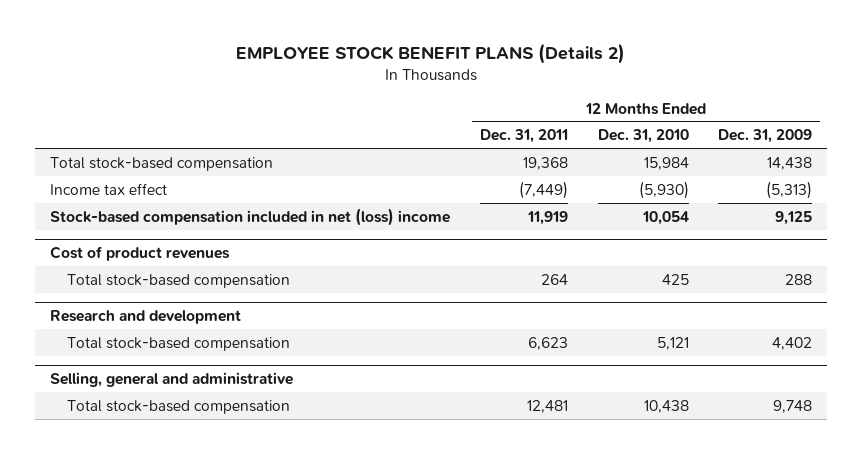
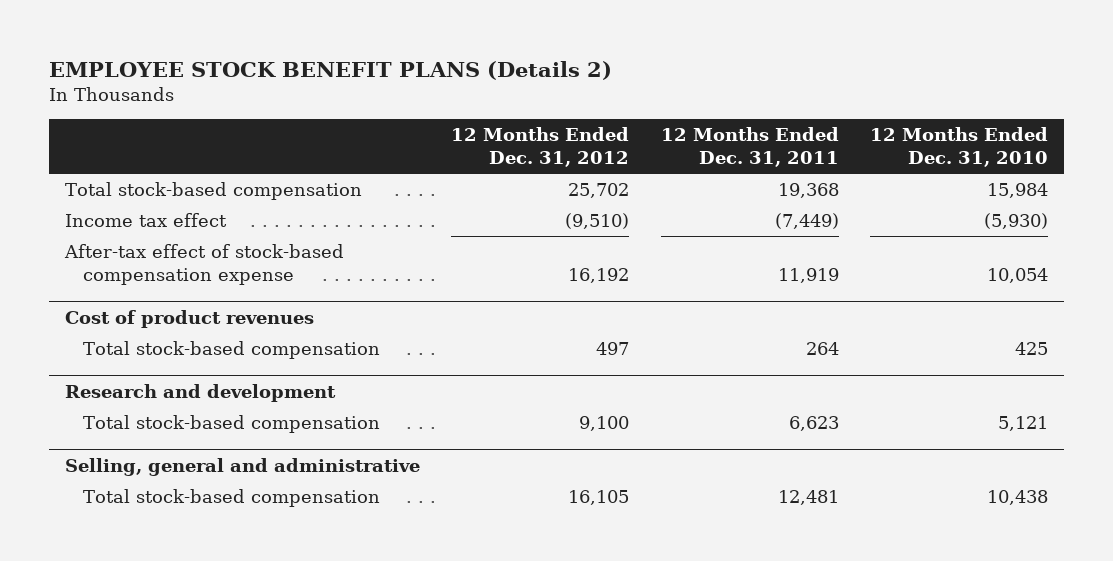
[718,129,813,144] Dec. 31, 2009 -> none
none -> [451,127,630,168] 12 Months Ended Dec. 31, 2012
[49,207,450,226] Stock-based compensation included in net (loss) income -> [64,244,345,286] After-tax effect of stock-based compensation expense

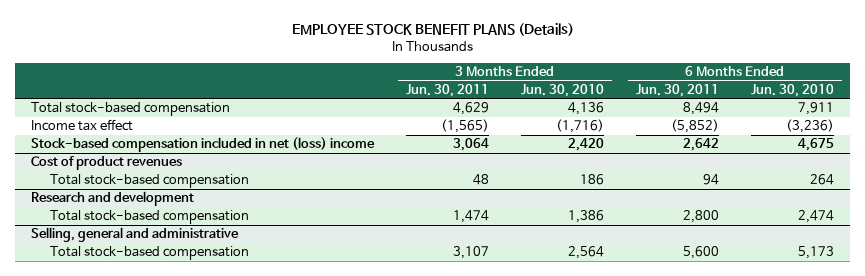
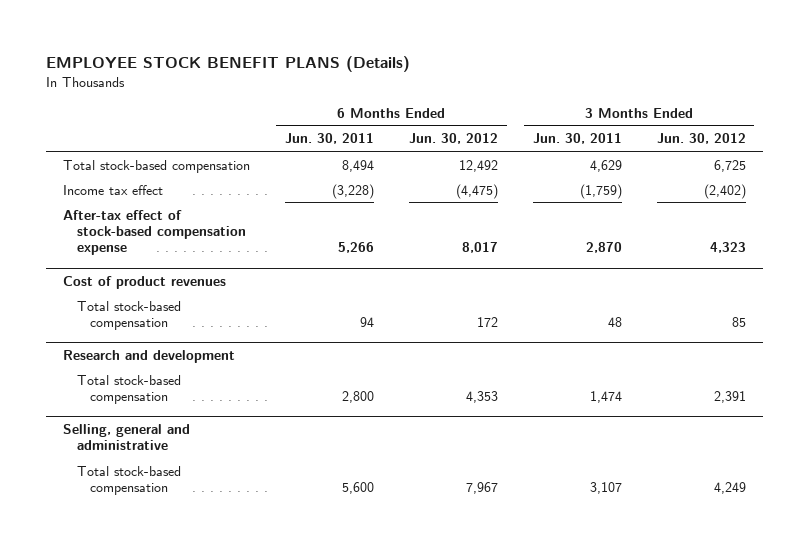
[521,83,605,97] Jun. 30, 2010 -> none
[751,83,835,97] Jun. 30, 2010 -> none
none -> [408,133,498,145] Jun. 30, 2012
none -> [656,133,746,145] Jun. 30, 2012
[441,119,490,134] (1,565) -> [579,183,622,199] (1,759)
[671,119,720,134] (5,852) -> [332,183,375,199] (3,228)
[31,137,376,153] Stock-based compensation included in net (loss) income -> [63,209,246,256] After-tax effect of stock-based compensation expense
[453,138,490,152] 3,064 -> [585,242,622,254] 2,870
[683,138,720,152] 2,642 -> [338,242,375,254] 5,266

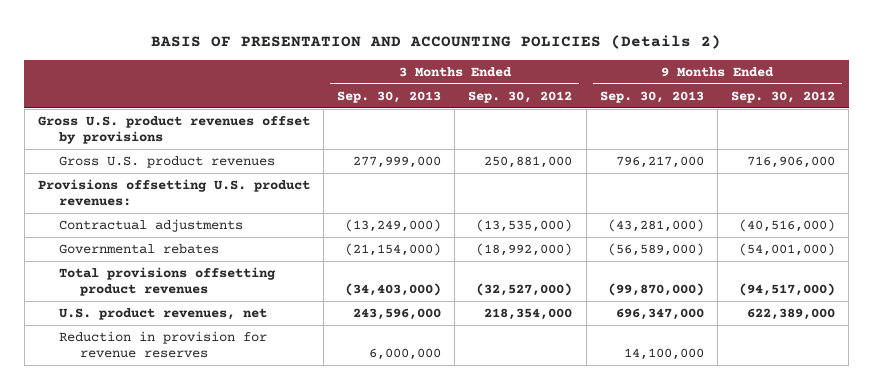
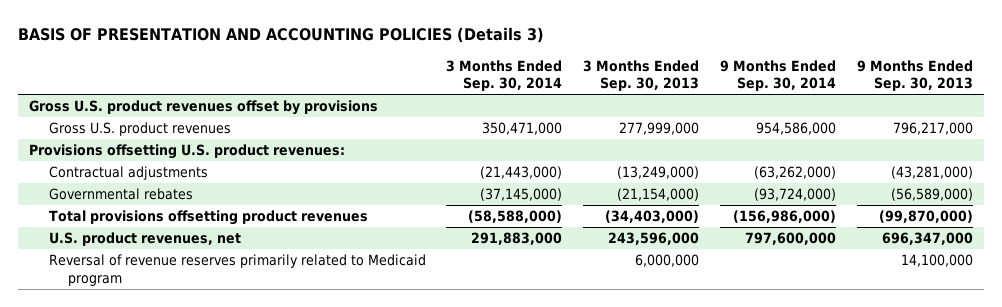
[151,34,722,49] BASIS OF PRESENTATION AND ACCOUNTING POLICIES (Details 2) -> [18,27,545,44] BASIS OF PRESENTATION AND ACCOUNTING POLICIES (Details 3)
[468,90,573,103] Sep. 30, 2012 -> none
[731,90,836,103] Sep. 30, 2012 -> none
none -> [446,59,563,92] 3 Months Ended Sep. 30, 2014
none -> [720,59,837,92] 9 Months Ended Sep. 30, 2014
[58,331,267,359] Reduction in provision for revenue reserves -> [48,254,426,286] Reversal of revenue reserves primarily related to Medicaid program

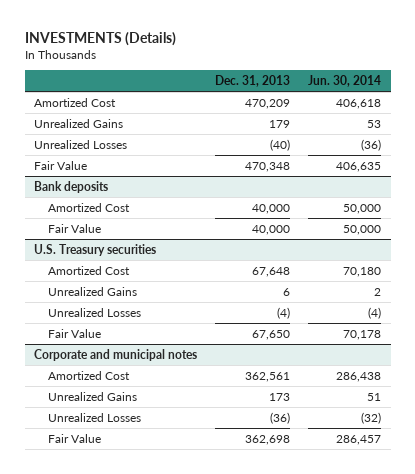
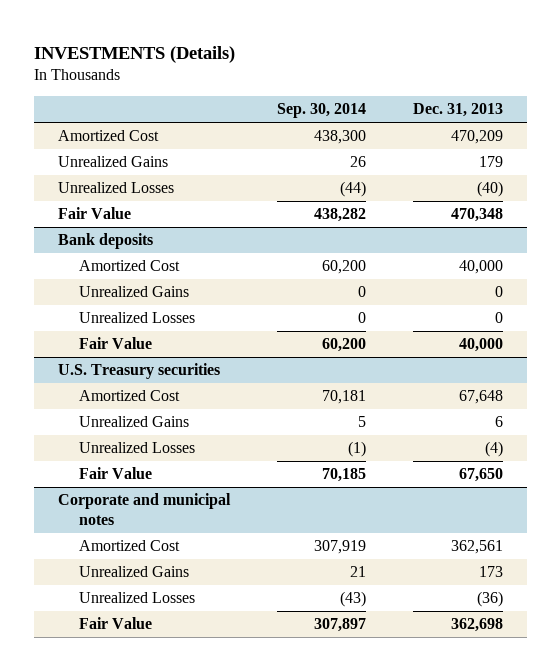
[308,74,382,87] Jun. 30, 2014 -> none
none -> [276,103,366,119] Sep. 30, 2014
none -> [78,286,189,298] Unrealized Gains
none -> [78,312,195,324] Unrealized Losses

